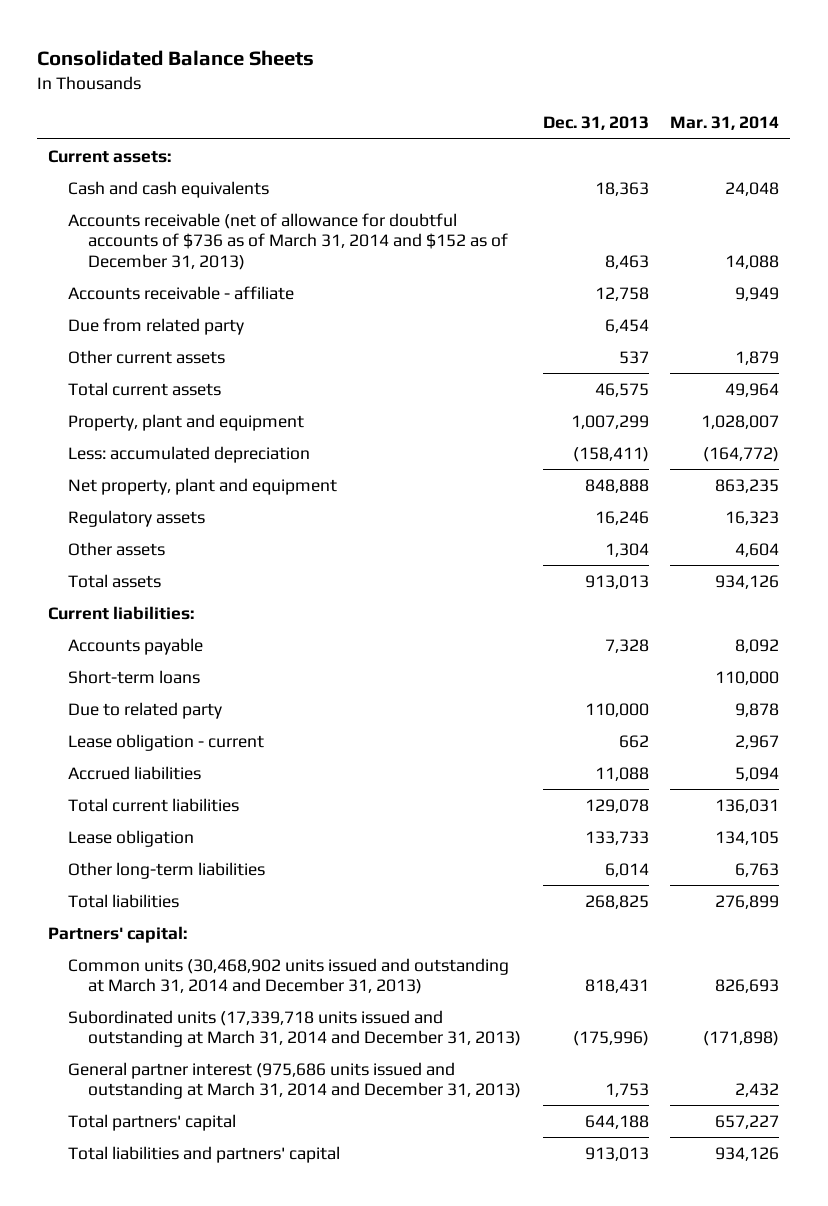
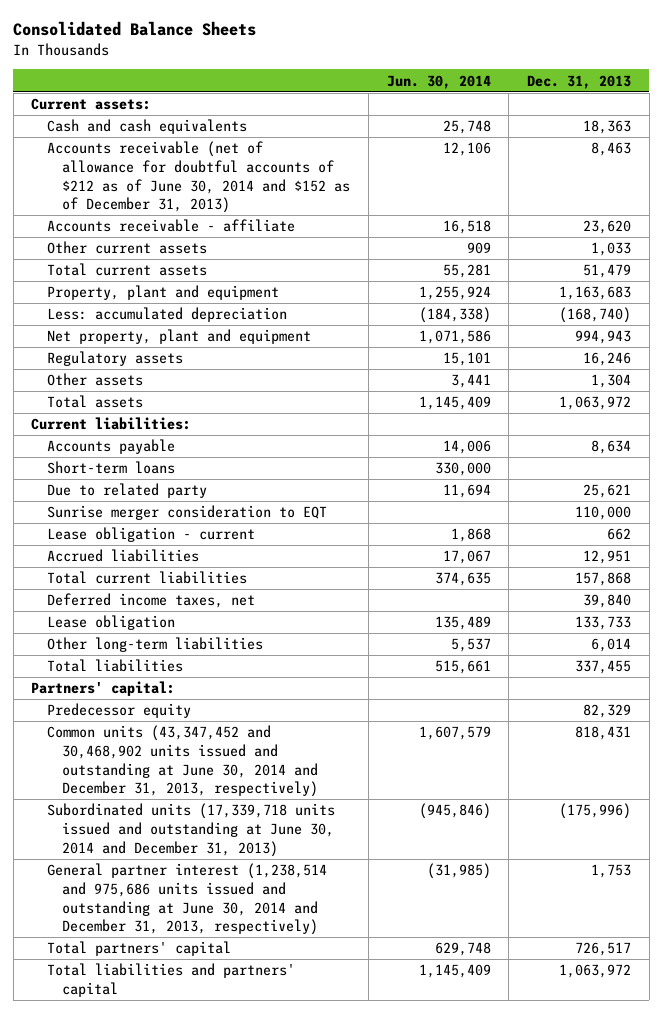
[670,116,780,131] Mar. 31, 2014 -> none
none -> [386,74,491,89] Jun. 30, 2014
[68,317,245,335] Due from related party -> none
[68,212,509,270] Accounts receivable (net of allowance for doubtful accounts of $736 as of March 31, 2014 and $152 as of December 31, 2013) -> [46,141,351,214] Accounts receivable (net of allowance for doubtful accounts of $212 as of June 30, 2014 and $152 as of December 31, 2013)
[594,286,649,301] 12,758 -> [583,220,632,235] 23,620
[618,350,649,364] 537 -> [591,242,632,257] 1,033
[594,382,649,397] 46,575 -> [583,264,632,279] 51,479
[570,414,649,429] 1,007,299 -> [559,286,632,301] 1,163,683
[572,446,649,462] (158,411) -> [559,307,632,324] (168,740)
[584,478,649,493] 848,888 -> [575,330,632,345] 994,943
[584,574,649,589] 913,013 -> [559,396,632,411] 1,063,972
[604,638,649,653] 7,328 -> [591,440,632,455] 8,634
[584,702,649,717] 110,000 -> [583,484,632,499] 25,621
none -> [46,505,327,521] Sunrise merger consideration to EQT
[594,766,649,781] 11,088 -> [583,550,632,565] 12,951
[584,798,649,813] 129,078 -> [575,572,632,587] 157,868
none -> [46,593,255,609] Deferred income taxes, net
[584,894,649,909] 268,825 -> [575,660,632,675] 337,455
none -> [46,703,191,719] Predecessor equity
[68,957,510,995] Common units (30,468,902 units issued and outstanding at March 31, 2014 and December 31, 2013) -> [46,725,319,798] Common units (43,347,452 and 30,468,902 units issued and outstanding at June 30, 2014 and December 31, 2013, respectively)
[68,1009,522,1048] Subordinated units (17,339,718 units issued and outstanding at March 31, 2014 and December 31, 2013) -> [46,803,335,857] Subordinated units (17,339,718 units issued and outstanding at June 30, 2014 and December 31, 2013)
[68,1061,522,1100] General partner interest (975,686 units issued and outstanding at March 31, 2014 and December 31, 2013) -> [46,863,327,936] General partner interest (1,238,514 and 975,686 units issued and outstanding at June 30, 2014 and December 31, 2013, respectively)
[584,1114,649,1129] 644,188 -> [575,942,632,957] 726,517
[584,1146,649,1161] 913,013 -> [559,964,632,979] 1,063,972

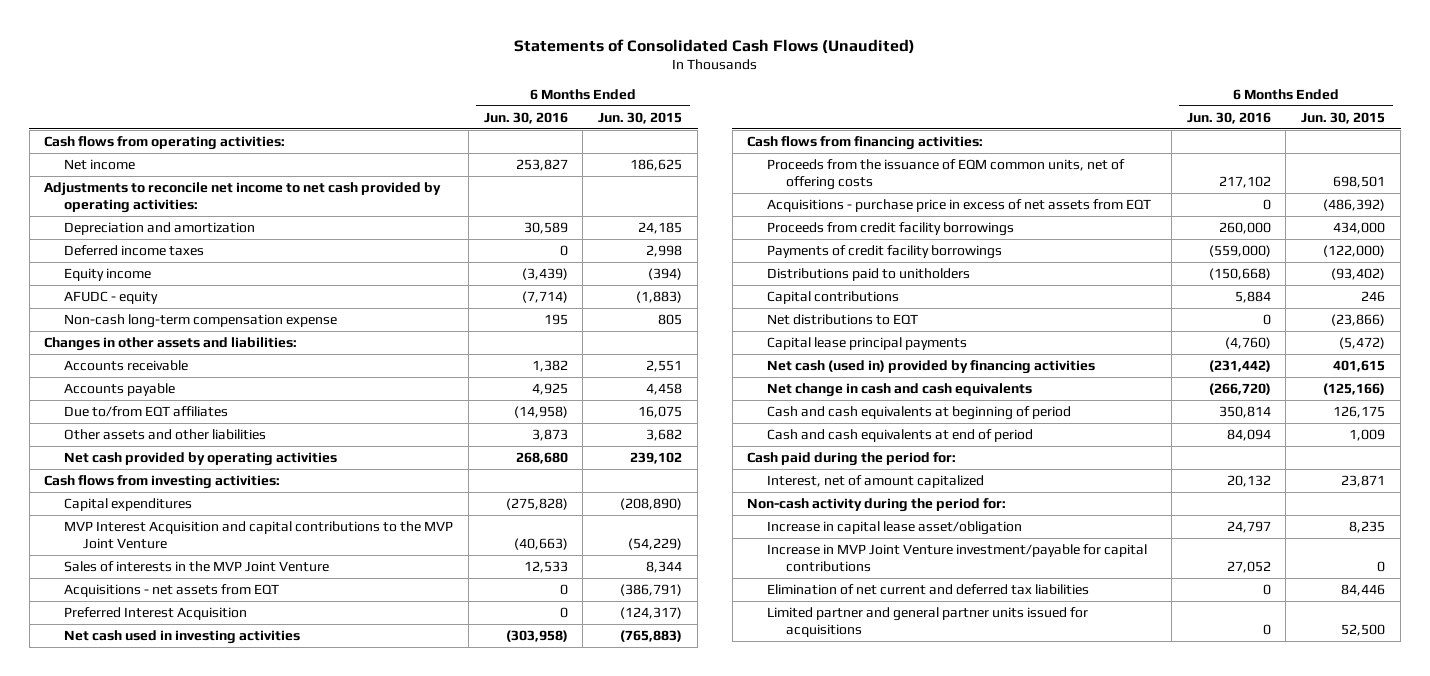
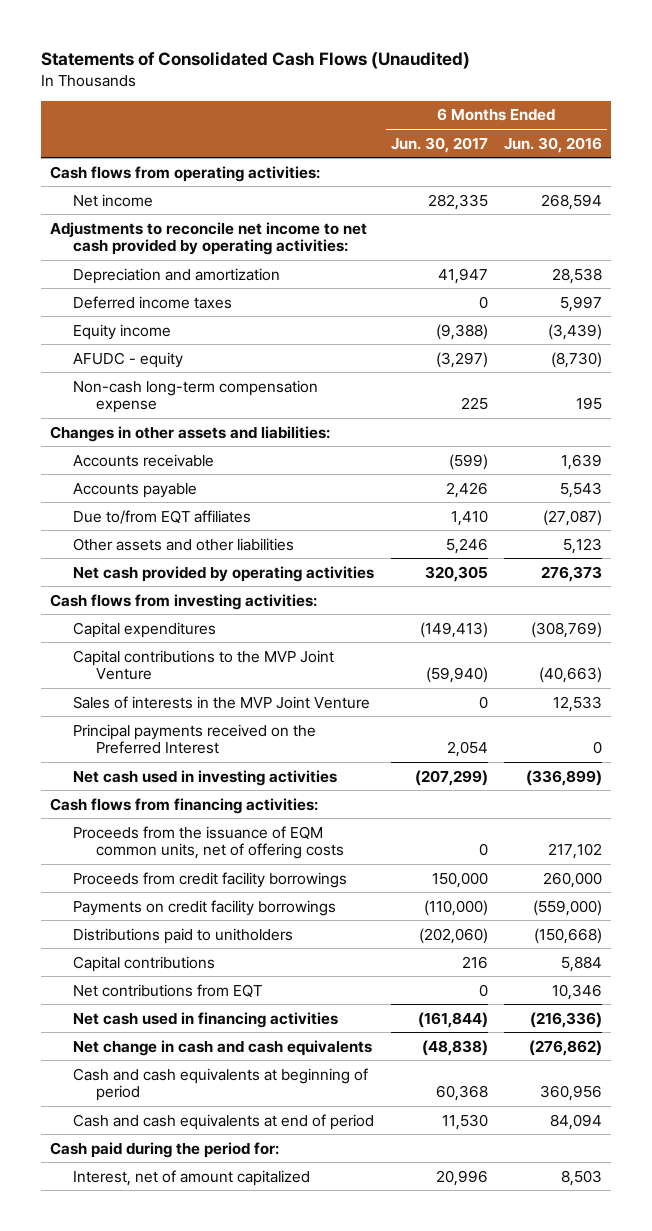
[598,111,683,124] Jun. 30, 2015 -> none
none -> [390,136,488,153] Jun. 30, 2017
[515,158,568,171] 253,827 -> [541,193,603,210] 268,594
[523,221,568,234] 30,589 -> [552,267,603,284] 28,538
[559,244,568,256] 0 -> [560,295,603,312] 5,997
[521,290,568,303] (7,714) -> [551,351,603,368] (8,730)
[531,359,568,372] 1,382 -> [561,453,603,470] 1,639
[531,382,568,395] 4,925 -> [560,481,603,498] 5,543
[513,405,568,418] (14,958) -> [543,509,603,526] (27,087)
[531,428,568,441] 3,873 -> [563,537,603,554] 5,123
[515,451,568,464] 268,680 -> [541,565,603,582] 276,373
[505,497,568,510] (275,828) -> [531,621,603,638] (308,769)
[63,520,453,550] MVP Interest Acquisition and capital contributions to the MVP Joint Venture -> [72,649,334,681] Capital contributions to the MVP Joint Venture
[63,583,279,597] Acquisitions - net assets from EQT -> none
[63,606,247,620] Preferred Interest Acquisition -> none
none -> [72,723,316,755] Principal payments received on the Preferred Interest
[505,629,568,642] (303,958) -> [526,769,603,786] (336,899)
[766,198,1151,212] Acquisitions - purchase price in excess of net assets from EQT -> none
[766,244,1002,259] Payments of credit facility borrowings -> [72,899,336,916] Payments on credit facility borrowings
[766,313,918,325] Net distributions to EQT -> none
[766,336,967,350] Capital lease principal payments -> none
none -> [72,983,262,998] Net contributions from EQT
[766,359,1095,374] Net cash (used in) provided by financing activities -> [72,1011,338,1028] Net cash used in financing activities
[1208,359,1271,372] (231,442) -> [530,1011,603,1028] (216,336)
[1208,382,1271,395] (266,720) -> [529,1039,603,1056] (276,862)
[1218,405,1271,418] 350,814 -> [540,1085,603,1102] 360,956
[747,497,1007,512] Non-cash activity during the period for: -> none
[766,520,1022,535] Increase in capital lease asset/obligation -> none
[766,543,1147,573] Increase in MVP Joint Venture investment/payable for capital contributions -> none
[766,583,1089,595] Elimination of net current and deferred tax liabilities -> none
[766,606,1088,638] Limited partner and general partner units issued for acquisitions -> none
[1226,474,1271,487] 20,132 -> [561,1169,603,1186] 8,503

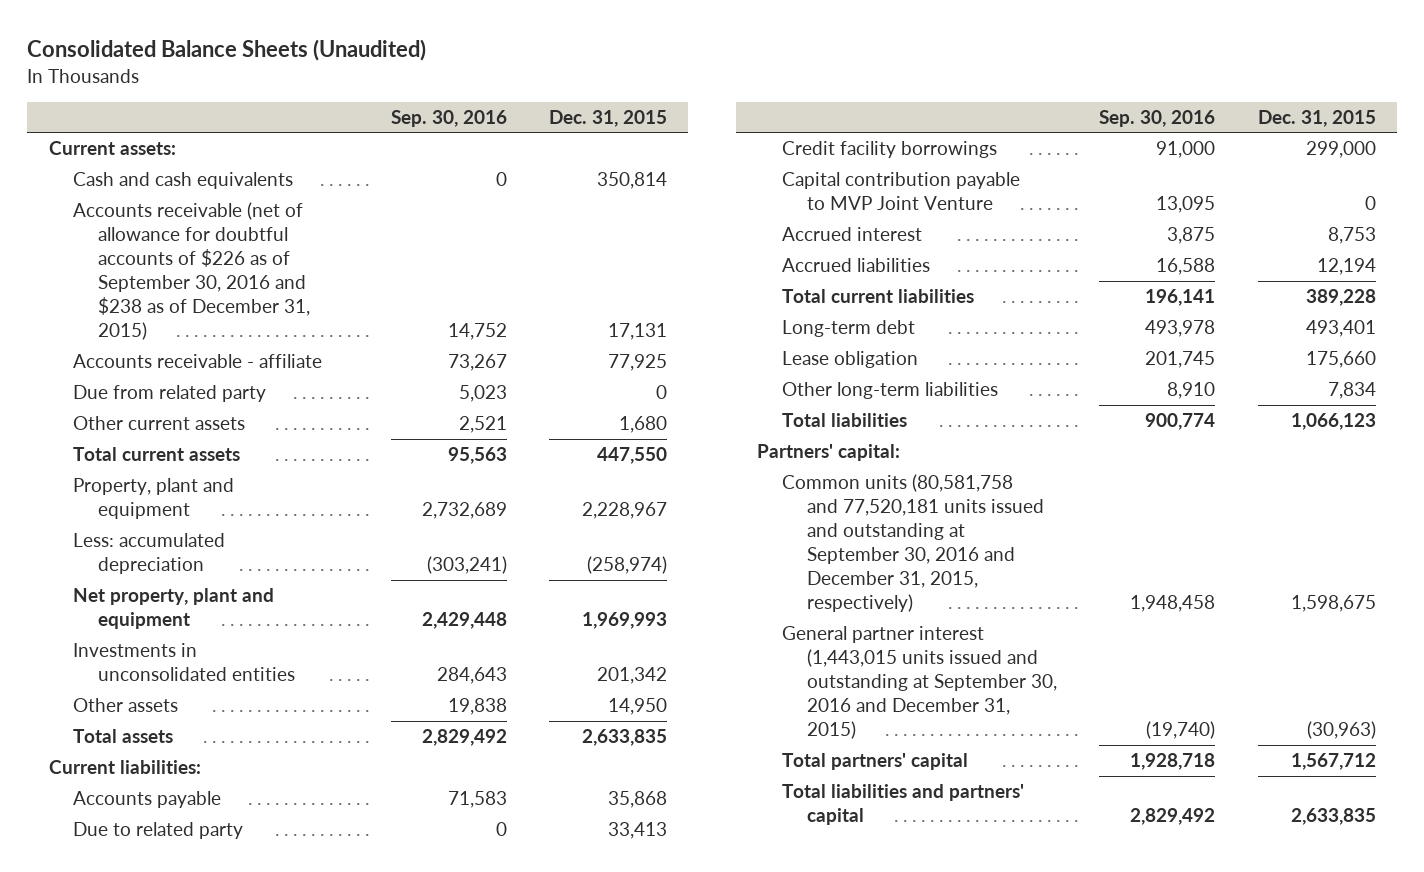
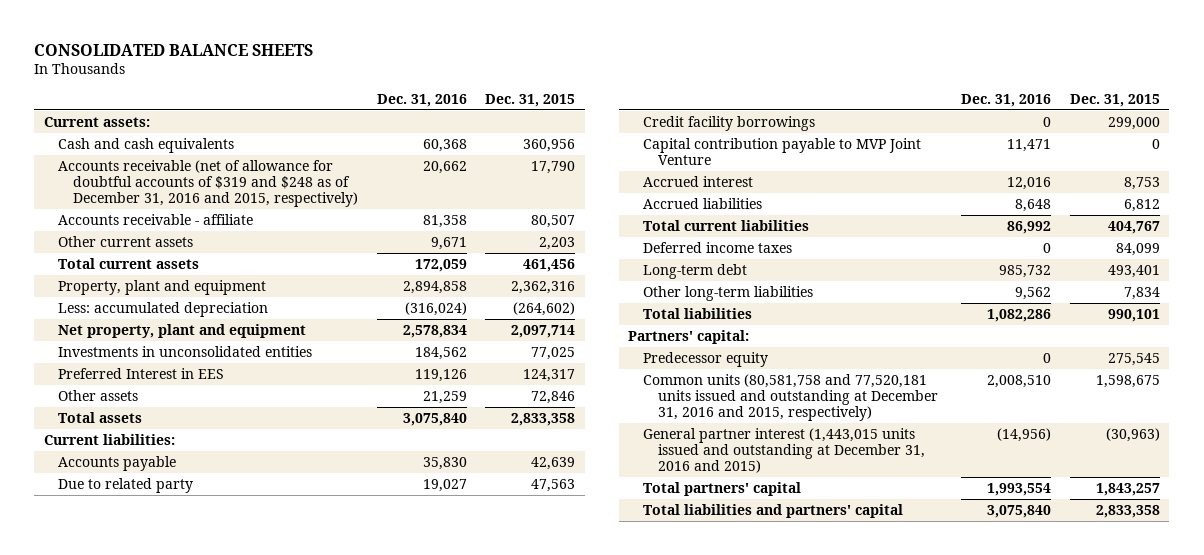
[27,38,427,61] Consolidated Balance Sheets (Unaudited) -> [34,43,314,56] CONSOLIDATED BALANCE SHEETS
[390,109,507,127] Sep. 30, 2016 -> none
none -> [376,94,467,108] Dec. 31, 2016
[73,385,267,403] Due from related party -> none
[597,172,668,190] 350,814 -> [523,138,576,152] 360,956
[73,202,311,341] Accounts receivable (net of allowance for doubtful accounts of $226 as of September 30, 2016 and $238 as of December 31, 2015) -> [58,159,358,208] Accounts receivable (net of allowance for doubtful accounts of $319 and $248 as of December 31, 2016 and 2015, respectively)
[608,323,668,341] 17,131 -> [531,160,576,174] 17,790
[608,354,668,372] 77,925 -> [531,214,576,228] 80,507
[619,416,668,434] 1,680 -> [539,236,576,250] 2,203
[597,447,668,465] 447,550 -> [523,258,576,272] 461,456
[582,502,668,520] 2,228,967 -> [511,280,576,294] 2,362,316
[587,556,668,575] (258,974) -> [513,301,576,316] (264,602)
[582,612,668,630] 1,969,993 -> [511,324,576,338] 2,097,714
[597,667,668,685] 201,342 -> [531,346,576,360] 77,025
none -> [58,367,225,379] Preferred Interest in EES
[608,698,668,716] 14,950 -> [531,390,576,404] 72,846
[582,729,668,747] 2,633,835 -> [511,412,576,426] 2,833,358
[608,791,668,809] 35,868 -> [531,456,576,470] 42,639
[608,822,668,840] 33,413 -> [531,478,576,492] 47,563
[1316,258,1376,276] 12,194 -> [1123,198,1160,212] 6,812
[1305,289,1376,307] 389,228 -> [1107,220,1160,234] 404,767
none -> [643,241,793,253] Deferred income taxes
[781,351,918,369] Lease obligation -> none
[1290,413,1376,431] 1,066,123 -> [1107,308,1160,322] 990,101
none -> [643,351,769,367] Predecessor equity
[781,474,1044,613] Common units (80,581,758 and 77,520,181 units issued and outstanding at September 30, 2016 and December 31, 2015, respectively) -> [643,373,938,422] Common units (80,581,758 and 77,520,181 units issued and outstanding at December 31, 2016 and 2015, respectively)
[781,626,1057,740] General partner interest (1,443,015 units issued and outstanding at September 30, 2016 and December 31, 2015) -> [643,427,925,474] General partner interest (1,443,015 units issued and outstanding at December 31, 2016 and 2015)
[1290,753,1376,771] 1,567,712 -> [1095,482,1160,496] 1,843,257
[1290,808,1376,826] 2,633,835 -> [1095,504,1160,518] 2,833,358

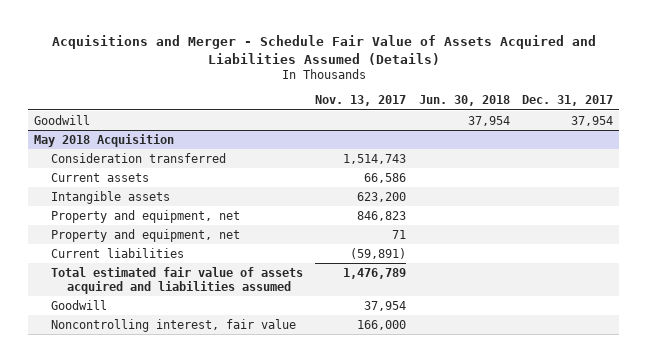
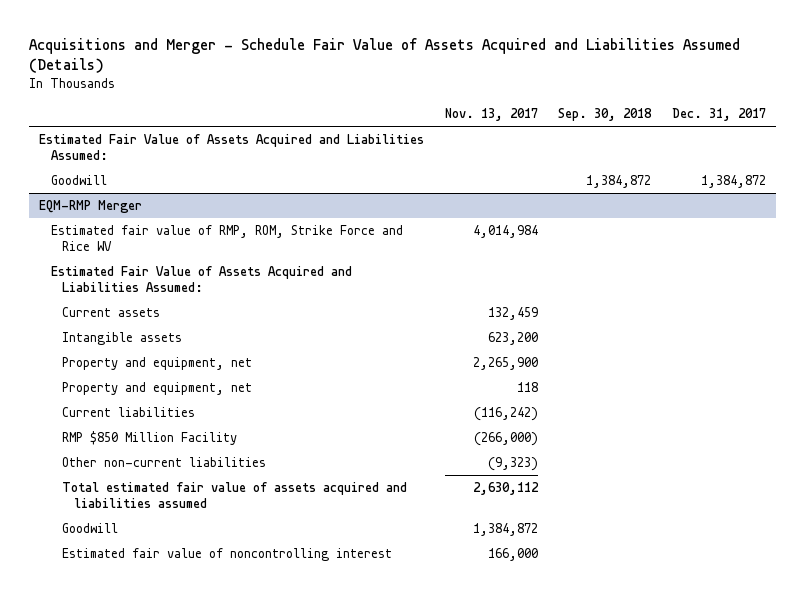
[418,95,510,107] Jun. 30, 2018 -> none
none -> [558,108,653,122] Sep. 30, 2018
[34,133,175,147] May 2018 Acquisition -> none
[50,152,226,163] Consideration transferred -> none
none -> [39,134,425,160] Estimated Fair Value of Assets Acquired and Liabilities Assumed:
[570,115,613,126] 37,954 -> [700,175,766,189] 1,384,872
none -> [39,200,143,214] EQM-RMP Merger
none -> [50,225,403,251] Estimated fair value of RMP, ROM, Strike Force and Rice WV
none -> [50,266,352,292] Estimated Fair Value of Assets Acquired and Liabilities Assumed:
[364,172,407,183] 66,586 -> [487,307,538,321] 132,459
[357,210,407,221] 846,823 -> [472,357,538,371] 2,265,900
[392,229,407,239] 71 -> [516,382,538,393] 118
[350,247,407,259] (59,891) -> [473,407,538,422] (116,242)
none -> [62,431,238,446] RMP $850 Million Facility
none -> [62,457,267,468] Other non-current liabilities
[343,267,407,279] 1,476,789 -> [472,482,539,496] 2,630,112
[364,300,407,311] 37,954 -> [472,523,538,537] 1,384,872
[50,318,296,332] Noncontrolling interest, fair value -> [62,548,393,562] Estimated fair value of noncontrolling interest

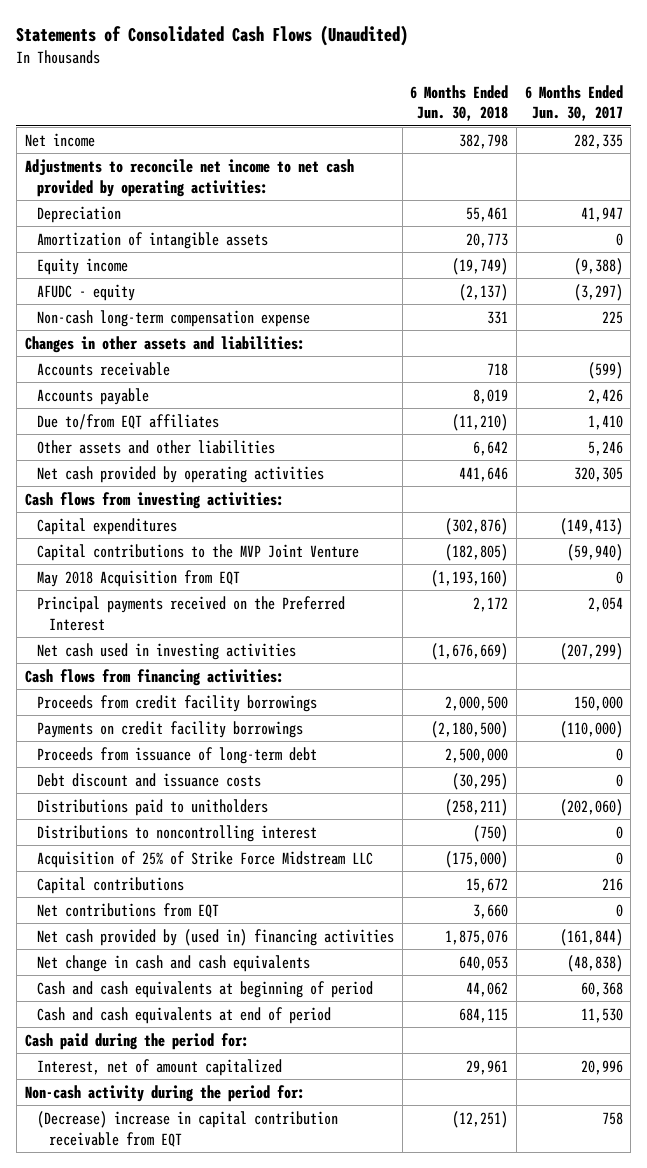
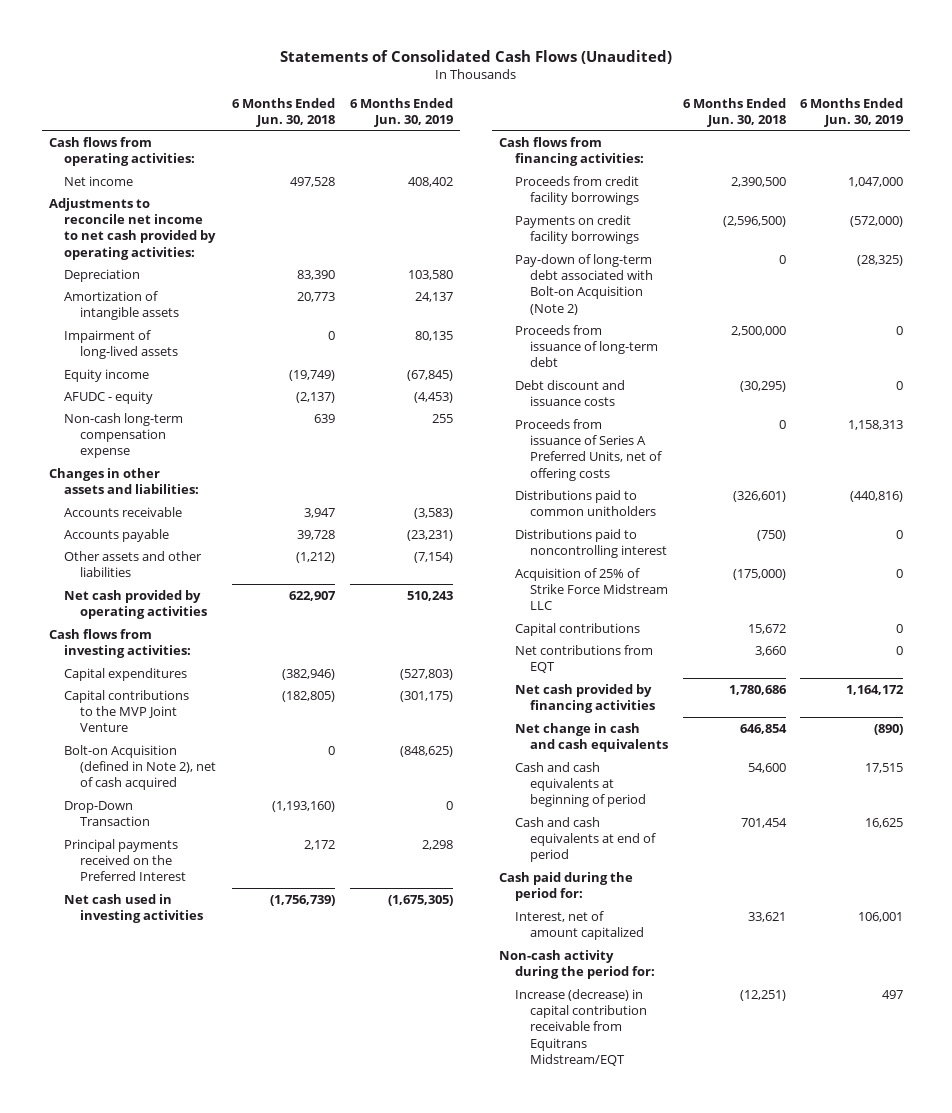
[524,84,623,122] 6 Months Ended Jun. 30, 2017 -> none
none -> [349,97,453,127] 6 Months Ended Jun. 30, 2019
none -> [49,136,196,167] Cash flows from operating activities:
[459,133,509,149] 382,798 -> [290,176,336,187] 497,528
[466,206,509,222] 55,461 -> [297,269,336,280] 83,390
none -> [64,329,178,360] Impairment of long-lived assets
[487,310,509,324] 331 -> [314,413,336,423] 639
[36,413,219,430] Due to/from EQT affiliates -> none
[487,362,509,376] 718 -> [304,507,336,518] 3,947
[473,388,509,404] 8,019 -> [297,529,336,540] 39,728
[473,440,509,456] 6,642 -> [296,551,336,563] (1,212)
[459,466,509,482] 441,646 -> [289,590,337,601] 622,907
[445,517,509,535] (302,876) -> [282,668,336,680] (382,946)
none -> [64,744,216,791] Bolt-on Acquisition (defined in Note 2), net of cash acquired
[36,569,240,587] May 2018 Acquisition from EQT -> [64,800,150,827] Drop-Down Transaction
[431,642,509,660] (1,676,669) -> [270,894,336,906] (1,756,739)
[445,695,509,711] 2,000,500 -> [730,176,786,187] 2,390,500
[431,720,509,738] (2,180,500) -> [722,215,786,227] (2,596,500)
none -> [514,253,653,315] Pay-down of long-term debt associated with Bolt-on Acquisition (Note 2)
none -> [514,418,662,481] Proceeds from issuance of Series A Preferred Units, net of offering costs
[36,798,268,816] Distributions paid to unitholders -> [514,489,656,517] Distributions paid to common unitholders
[445,798,509,816] (258,211) -> [732,490,786,502] (326,601)
[36,824,317,842] Distributions to noncontrolling interest -> [514,528,667,559] Distributions paid to noncontrolling interest
[36,928,394,946] Net cash provided by (used in) financing activities -> [514,683,655,714] Net cash provided by financing activities
[445,929,509,945] 1,875,076 -> [728,684,787,695] 1,780,686
[459,955,509,971] 640,053 -> [739,723,787,734] 646,854
[466,981,509,997] 44,062 -> [747,762,786,773] 54,600
[459,1007,509,1023] 684,115 -> [740,817,787,828] 701,454
[466,1059,509,1075] 29,961 -> [747,911,786,922] 33,621
[36,1110,338,1147] (Decrease) increase in capital contribution receivable from EQT -> [514,988,647,1067] Increase (decrease) in capital contribution receivable from Equitrans Midstream/EQT

